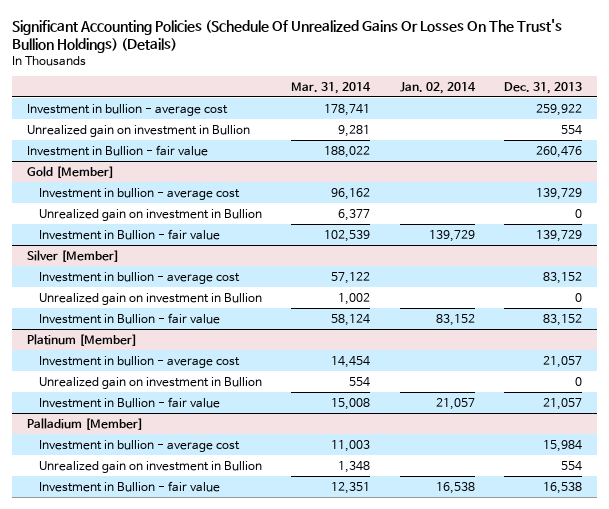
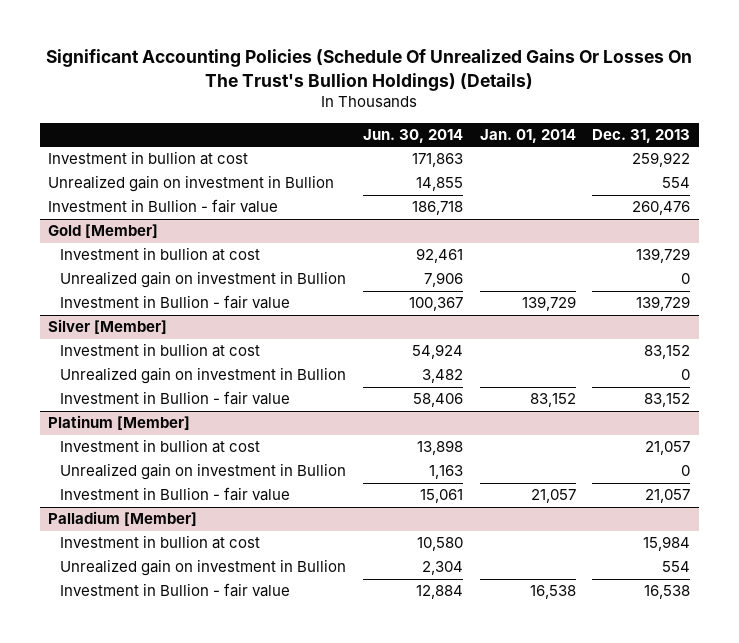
[291,81,372,94] Mar. 31, 2014 -> none
[399,81,476,94] Jan. 02, 2014 -> none
none -> [362,128,463,143] Jun. 30, 2014
none -> [479,128,576,143] Jan. 01, 2014
[27,103,229,116] Investment in bullion - average cost -> [48,151,249,166] Investment in bullion at cost
[38,187,240,200] Investment in bullion - average cost -> [59,247,260,262] Investment in bullion at cost
[38,271,240,284] Investment in bullion - average cost -> [59,343,260,358] Investment in bullion at cost
[38,355,240,368] Investment in bullion - average cost -> [59,439,260,454] Investment in bullion at cost
[38,439,240,452] Investment in bullion - average cost -> [59,535,260,550] Investment in bullion at cost

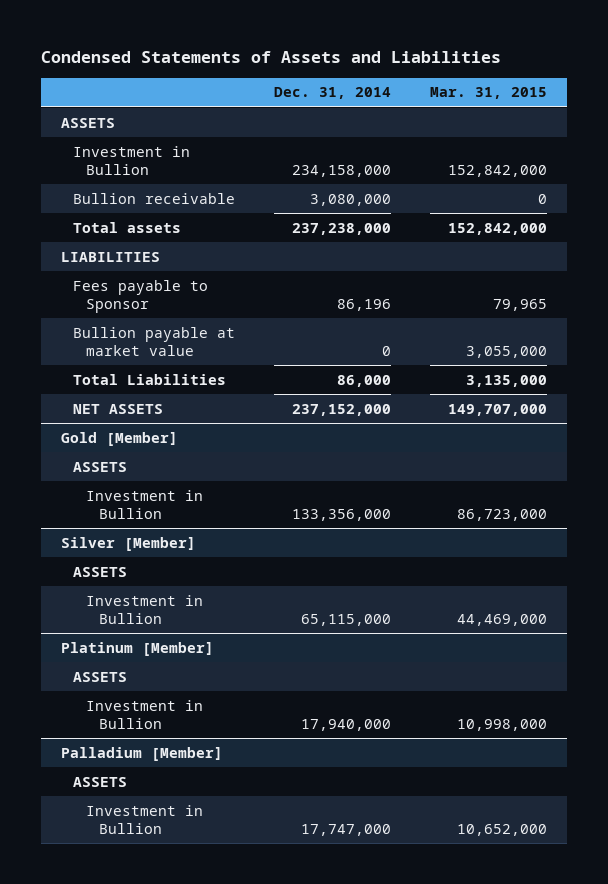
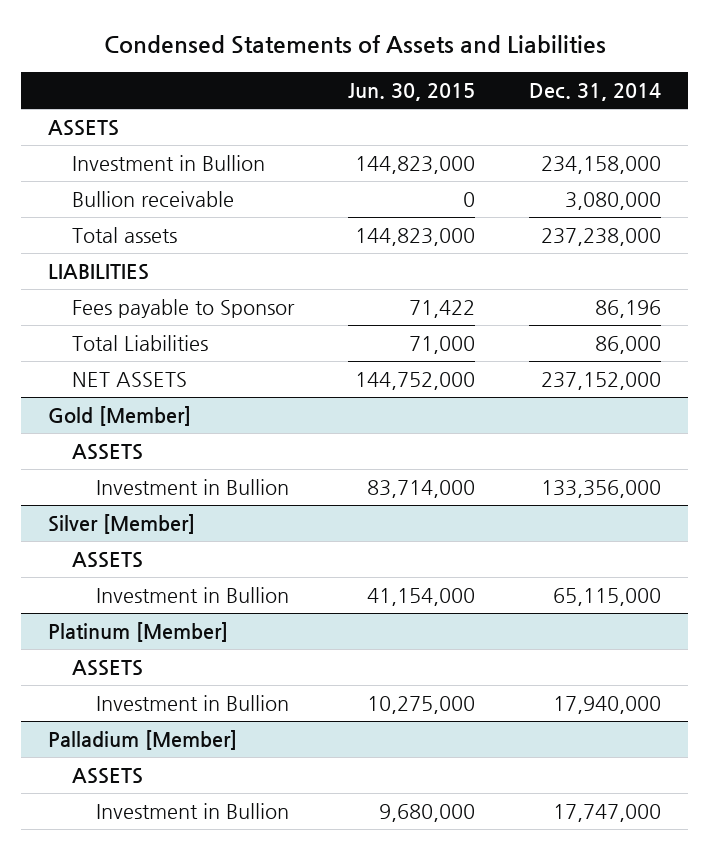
[430,87,548,100] Mar. 31, 2015 -> none
none -> [348,83,476,102] Jun. 30, 2015
[73,326,236,356] Bullion payable at market value -> none

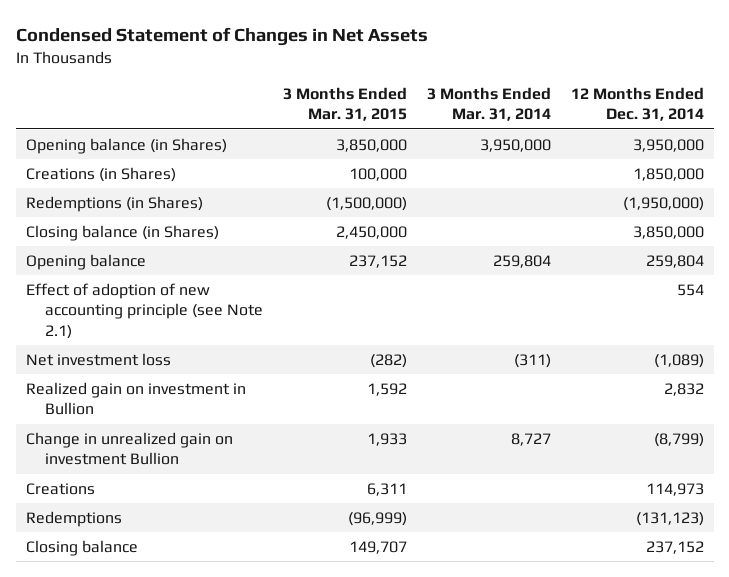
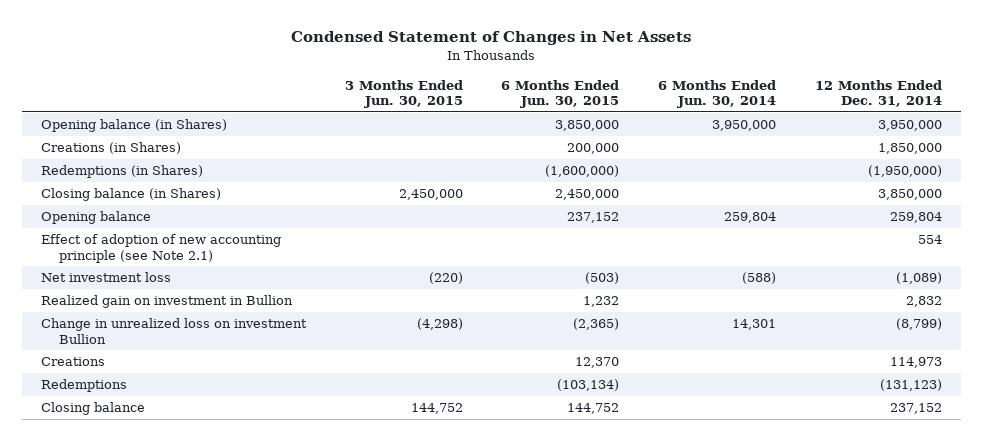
[282,86,407,122] 3 Months Ended Mar. 31, 2015 -> none
[426,86,551,122] 3 Months Ended Mar. 31, 2014 -> none
none -> [344,79,463,109] 3 Months Ended Jun. 30, 2015
none -> [501,79,620,109] 6 Months Ended Jun. 30, 2015
none -> [657,79,776,109] 6 Months Ended Jun. 30, 2014
[25,431,233,466] Change in unrealized gain on investment Bullion -> [41,318,308,344] Change in unrealized loss on investment Bullion

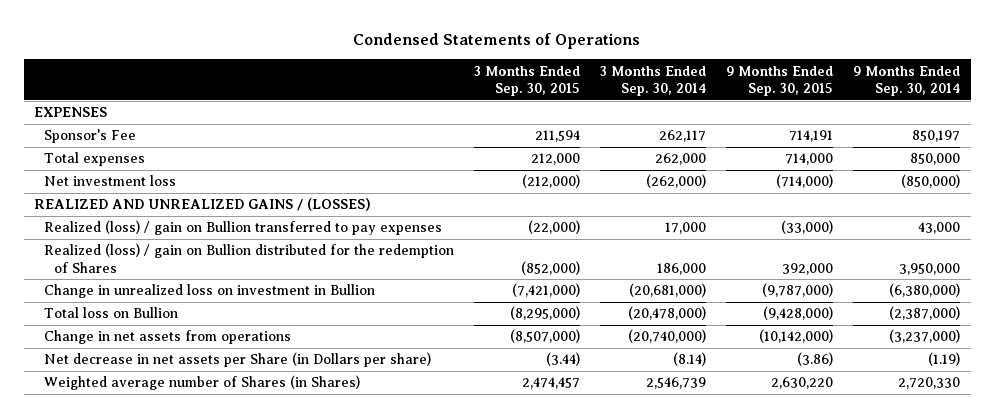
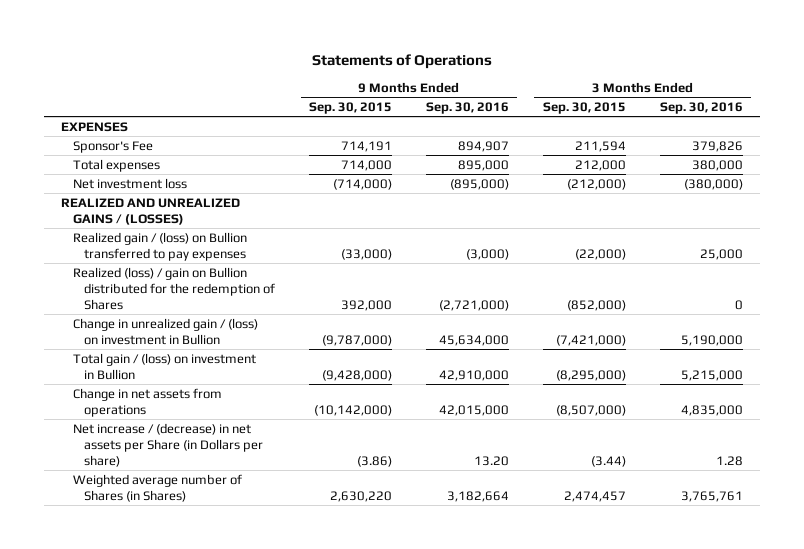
[353,33,641,50] Condensed Statements of Operations -> [312,53,493,69] Statements of Operations
[600,65,707,96] 3 Months Ended Sep. 30, 2014 -> none
[853,65,961,96] 9 Months Ended Sep. 30, 2014 -> none
none -> [425,101,509,114] Sep. 30, 2016
none -> [659,101,743,114] Sep. 30, 2016
[43,220,442,236] Realized (loss) / gain on Bullion transferred to pay expenses -> [72,231,247,261] Realized gain / (loss) on Bullion transferred to pay expenses
[43,284,375,299] Change in unrealized loss on investment in Bullion -> [72,317,258,345] Change in unrealized gain / (loss) on investment in Bullion
[43,307,178,319] Total loss on Bullion -> [72,352,256,380] Total gain / (loss) on investment in Bullion
[43,352,431,368] Net decrease in net assets per Share (in Dollars per share) -> [72,422,264,467] Net increase / (decrease) in net assets per Share (in Dollars per share)

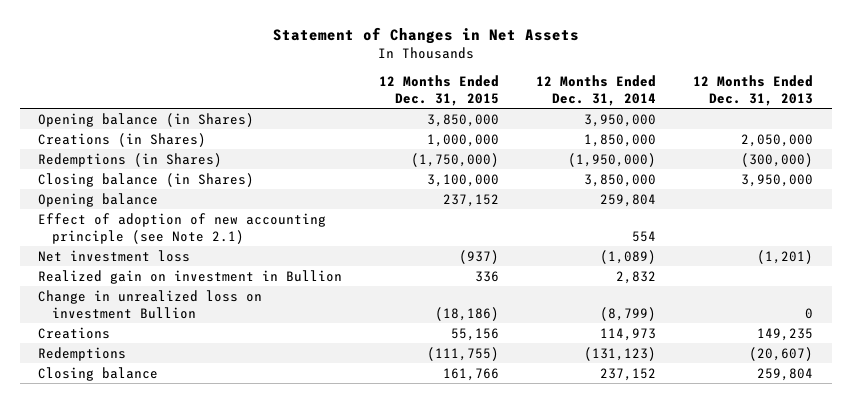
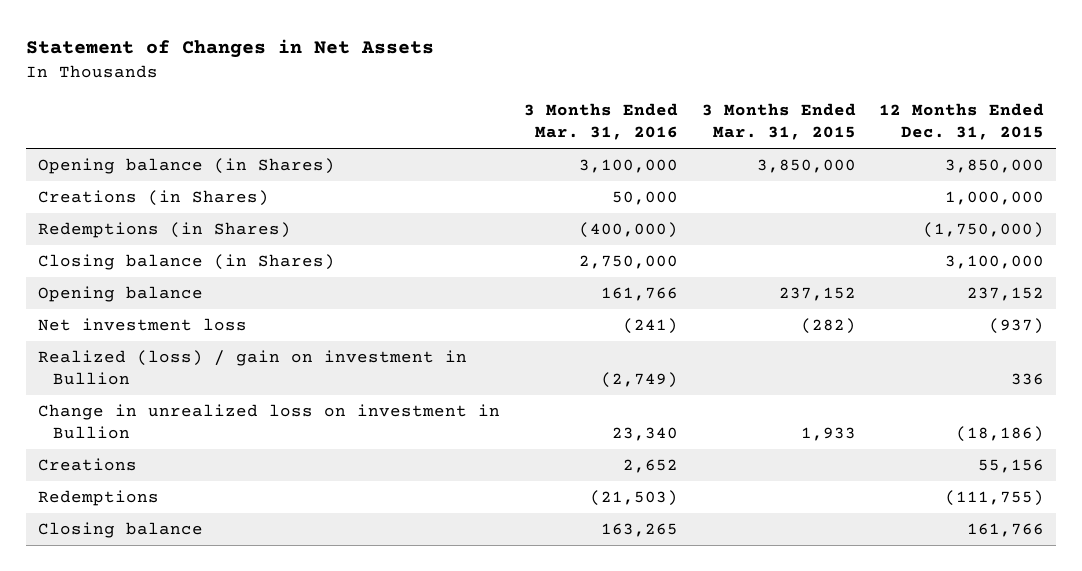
[536,75,657,106] 12 Months Ended Dec. 31, 2014 -> none
[693,75,814,106] 12 Months Ended Dec. 31, 2013 -> none
none -> [523,103,678,141] 3 Months Ended Mar. 31, 2016
none -> [701,103,856,141] 3 Months Ended Mar. 31, 2015
[38,212,327,244] Effect of adoption of new accounting principle (see Note 2.1) -> none
[38,269,343,284] Realized gain on investment in Bullion -> [37,350,467,386] Realized (loss) / gain on investment in Bullion
[38,289,263,319] Change in unrealized loss on investment Bullion -> [37,404,500,440] Change in unrealized loss on investment in Bullion

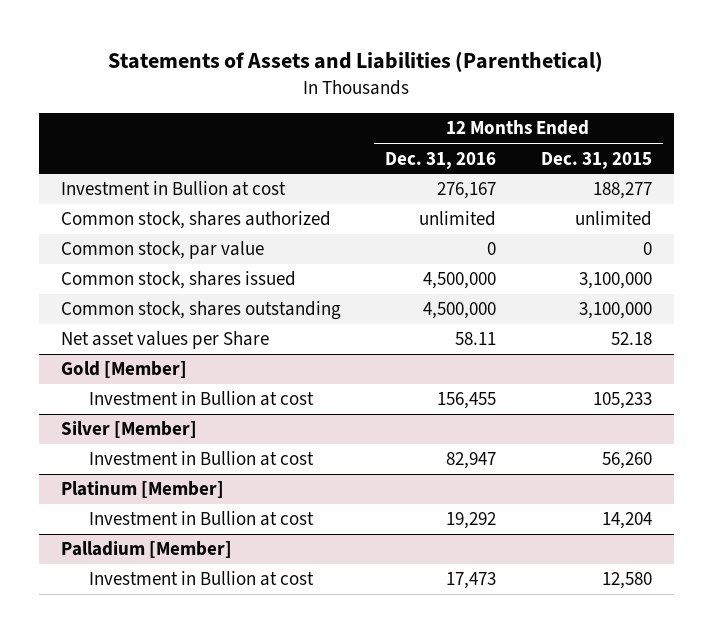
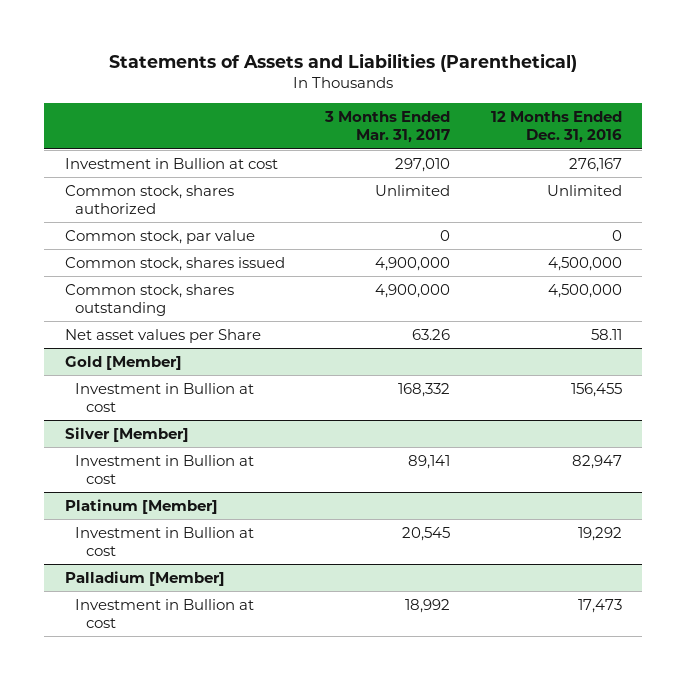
[540,151,652,169] Dec. 31, 2015 -> none
none -> [324,111,451,144] 3 Months Ended Mar. 31, 2017
[419,211,497,227] unlimited -> [546,184,622,196] Unlimited

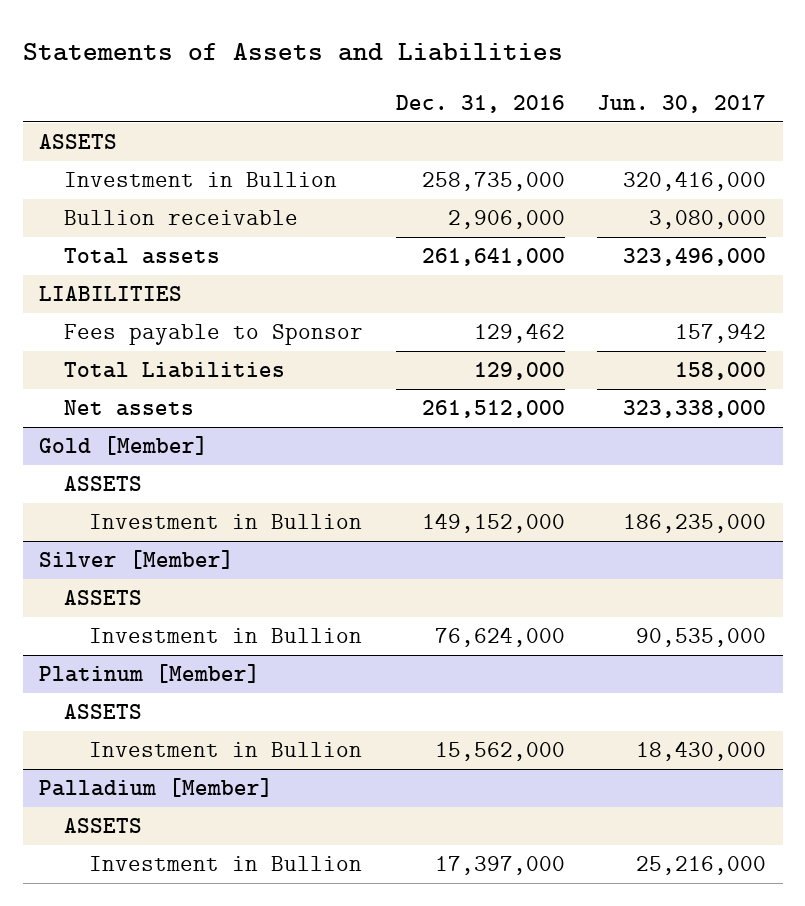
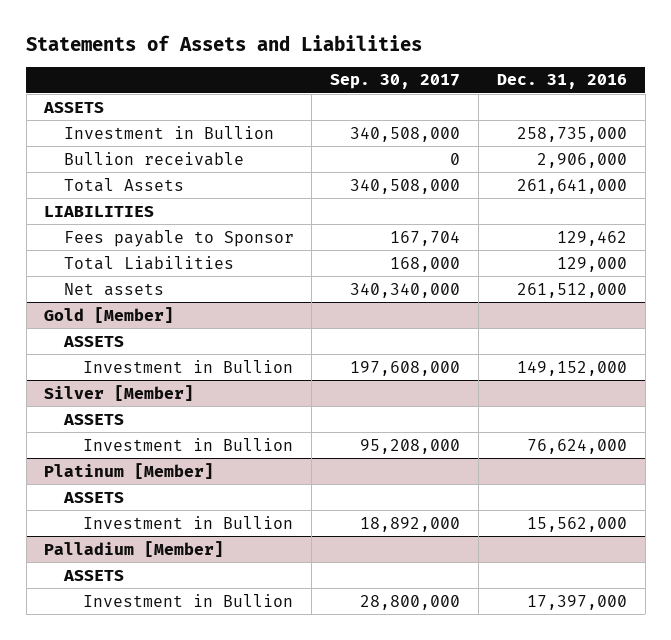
[597,94,767,113] Jun. 30, 2017 -> none
none -> [330,74,461,90] Sep. 30, 2017
[64,248,221,265] Total assets -> [63,177,184,192] Total Assets

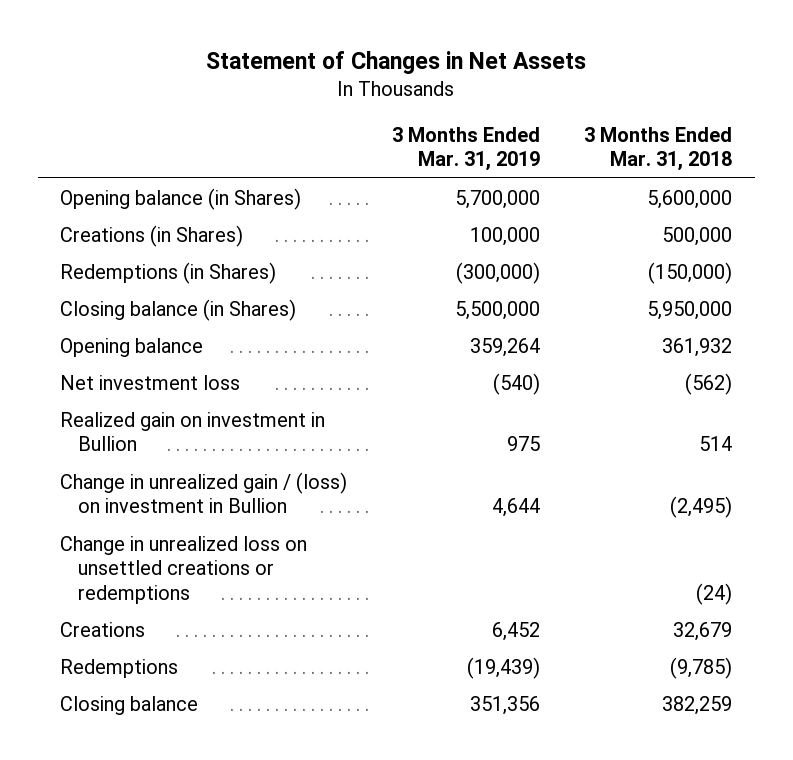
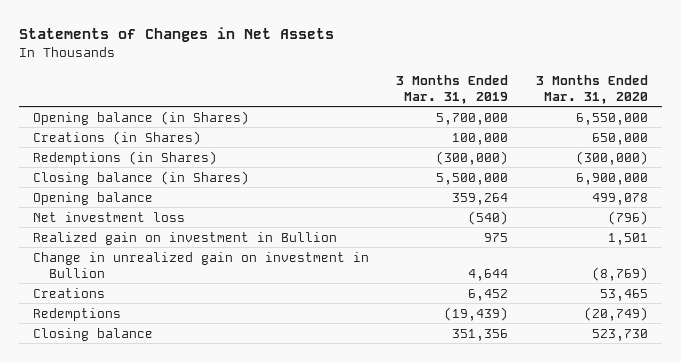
[206,51,587,75] Statement of Changes in Net Assets -> [18,27,334,43] Statements of Changes in Net Assets
[584,126,733,172] 3 Months Ended Mar. 31, 2018 -> none
none -> [536,74,649,105] 3 Months Ended Mar. 31, 2020
[60,535,308,604] Change in unrealized loss on unsettled creations or redemptions -> none
[60,471,348,514] Change in unrealized gain / (loss) on investment in Bullion -> [32,251,369,278] Change in unrealized gain on investment in Bullion

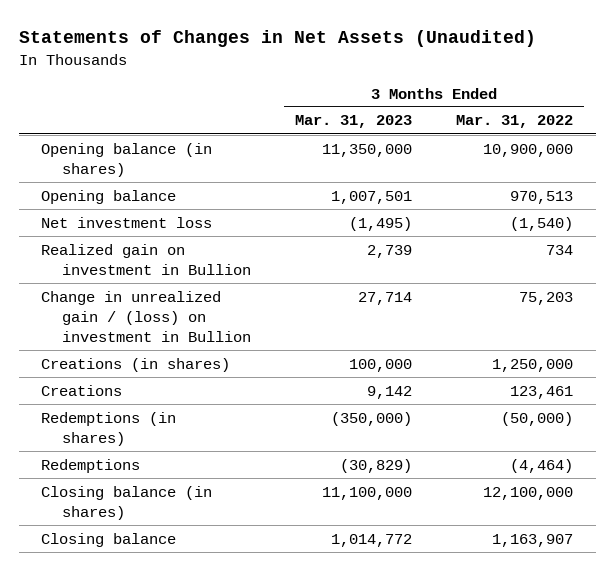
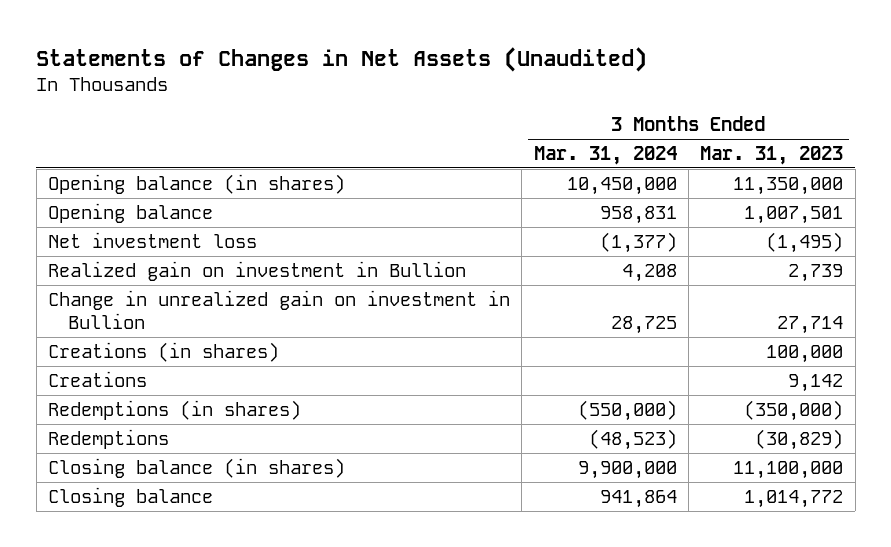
[456,115,574,129] Mar. 31, 2022 -> none
none -> [533,146,677,166] Mar. 31, 2024
[41,290,251,342] Change in unrealized gain / (loss) on investment in Bullion -> [47,290,510,330] Change in unrealized gain on investment in Bullion

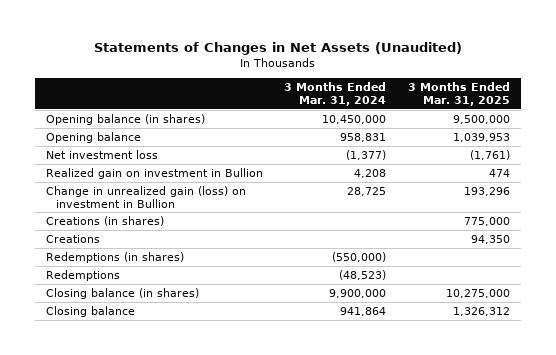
[700,146,844,166] Mar. 31, 2023 -> none
none -> [407,82,510,106] 3 Months Ended Mar. 31, 2025
[47,290,510,330] Change in unrealized gain on investment in Bullion -> [45,185,246,208] Change in unrealized gain (loss) on investment in Bullion

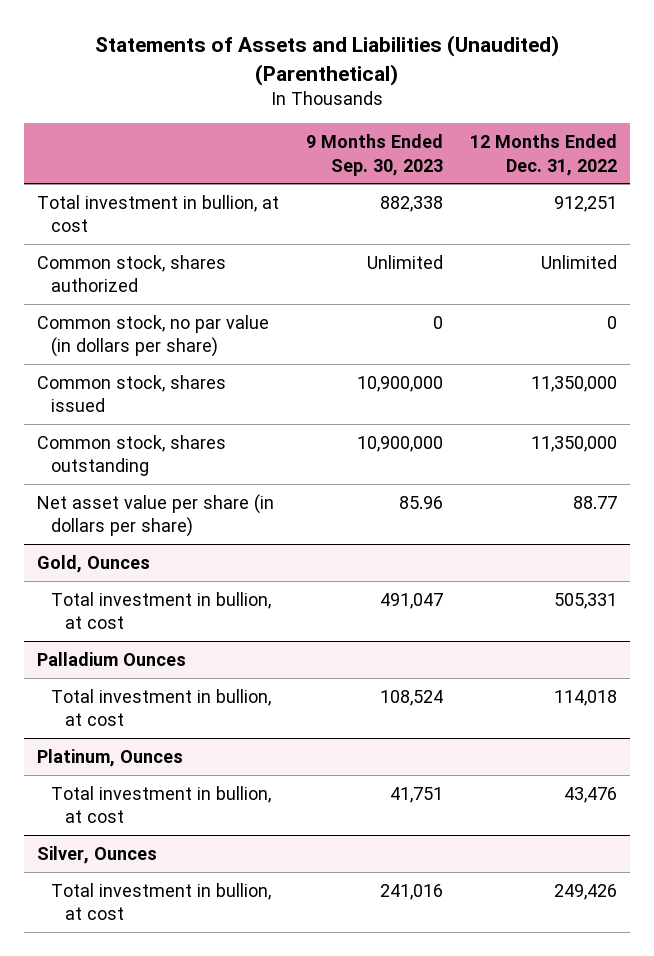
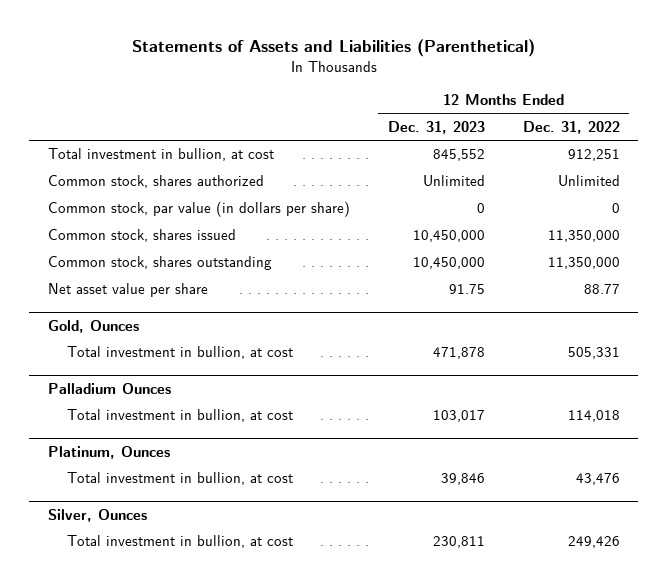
[94,35,559,86] Statements of Assets and Liabilities (Unaudited) (Parenthetical) -> [131,39,535,58] Statements of Assets and Liabilities (Parenthetical)
[305,133,443,176] 9 Months Ended Sep. 30, 2023 -> none
none -> [387,120,485,134] Dec. 31, 2023
[37,314,270,358] Common stock, no par value (in dollars per share) -> [48,201,351,218] Common stock, par value (in dollars per share)
[37,493,275,538] Net asset value per share (in dollars per share) -> [48,283,209,298] Net asset value per share

